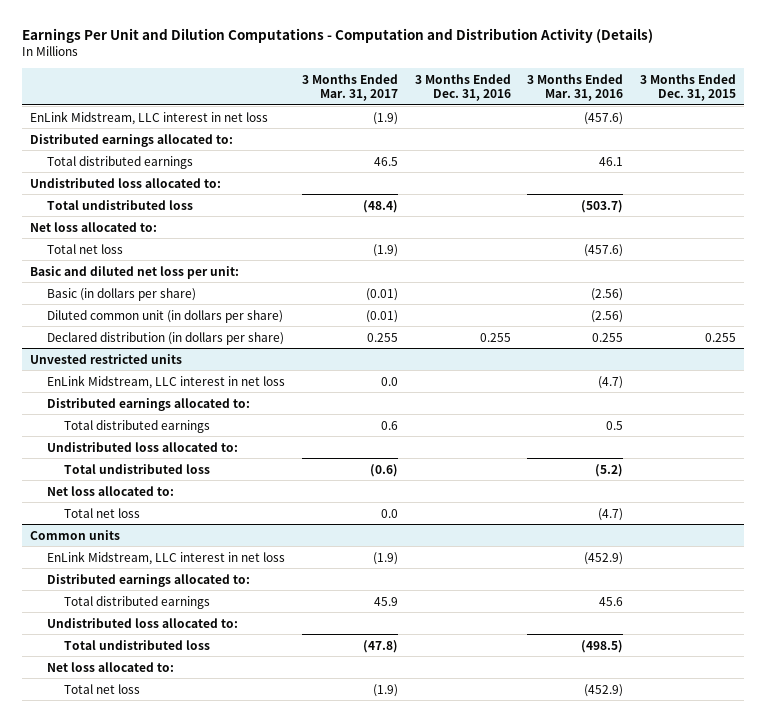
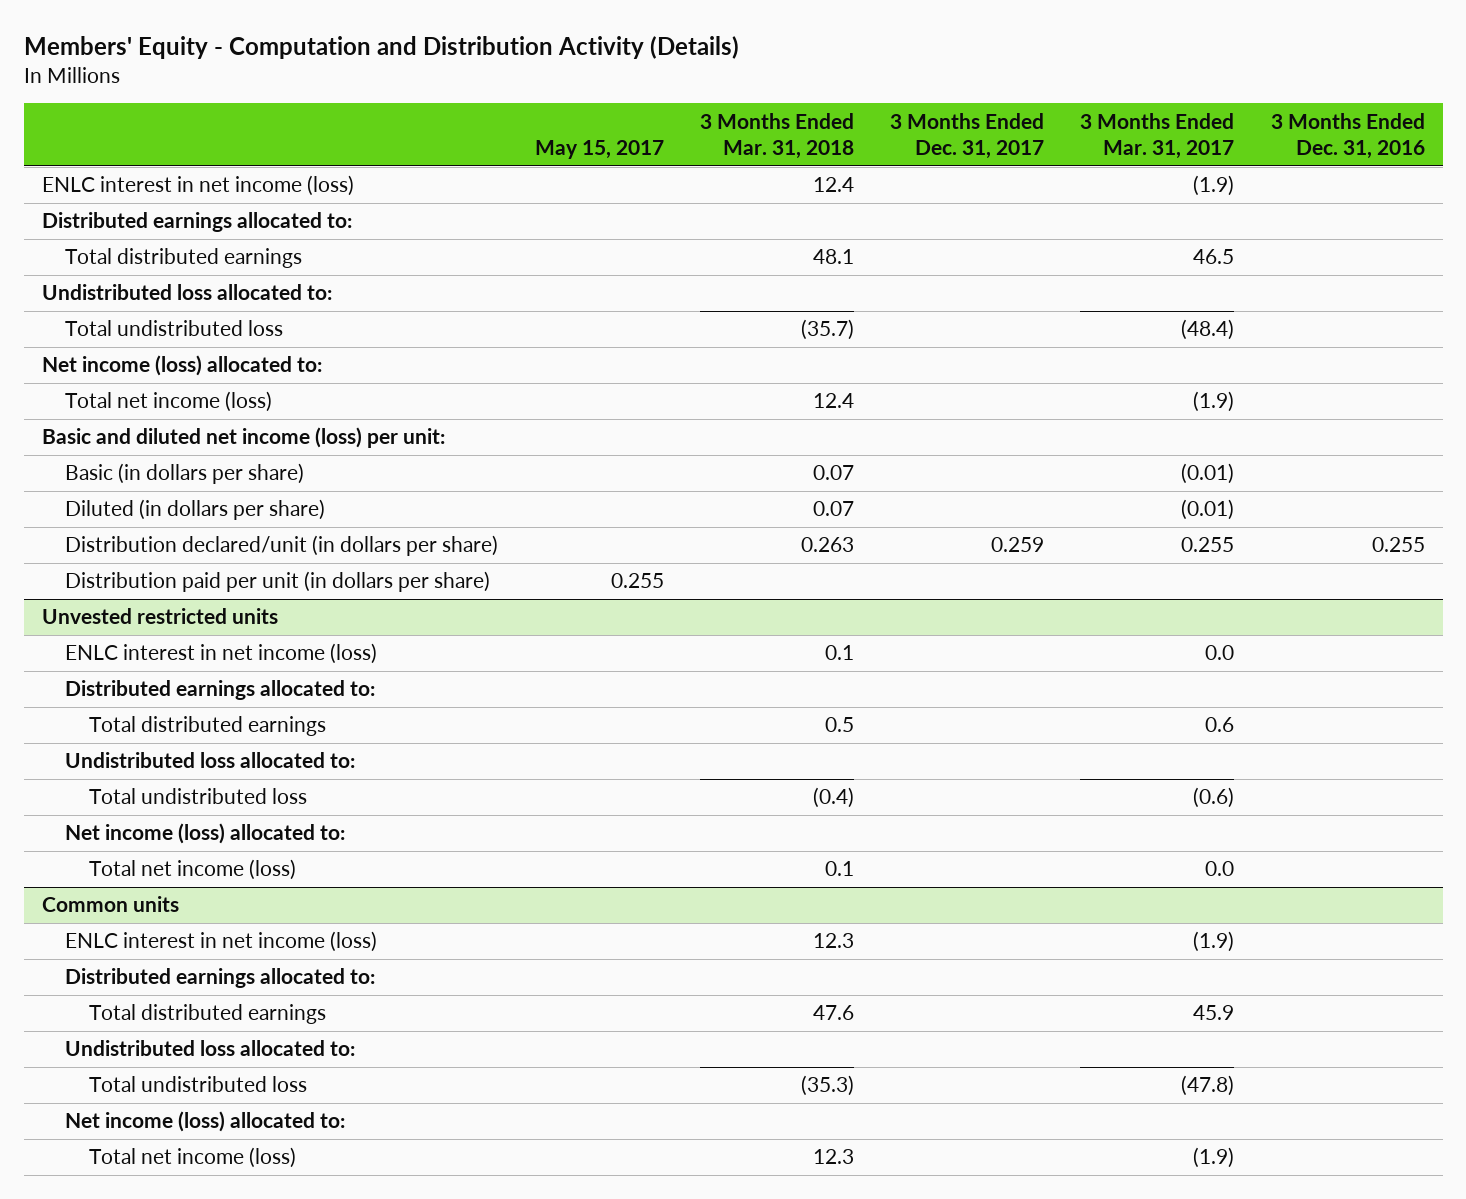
[22,28,654,44] Earnings Per Unit and Dilution Computations - Computation and Distribution Activity (Details) -> [23,36,739,60] Members' Equity - Computation and Distribution Activity (Details)
[527,73,624,101] 3 Months Ended Mar. 31, 2016 -> none
[639,73,736,101] 3 Months Ended Dec. 31, 2015 -> none
none -> [534,139,664,159] May 15, 2017
none -> [699,112,854,159] 3 Months Ended Mar. 31, 2018
none -> [890,112,1045,159] 3 Months Ended Dec. 31, 2017
[30,110,269,125] EnLink Midstream, LLC interest in net loss -> [41,175,354,197] ENLC interest in net income (loss)
[30,221,158,232] Net loss allocated to: -> [41,355,322,377] Net income (loss) allocated to:
[47,243,124,254] Total net loss -> [65,391,273,413] Total net income (loss)
[30,265,240,279] Basic and diluted net loss per unit: -> [41,427,445,449] Basic and diluted net income (loss) per unit:
[47,309,284,323] Diluted common unit (in dollars per share) -> [65,499,326,521] Diluted (in dollars per share)
[47,331,285,345] Declared distribution (in dollars per share) -> [65,535,499,557] Distribution declared/unit (in dollars per share)
none -> [65,571,491,593] Distribution paid per unit (in dollars per share)
[47,374,286,389] EnLink Midstream, LLC interest in net loss -> [65,643,378,665] ENLC interest in net income (loss)
[47,485,175,496] Net loss allocated to: -> [65,823,346,845] Net income (loss) allocated to:
[63,507,140,518] Total net loss -> [88,859,296,881] Total net income (loss)
[47,550,286,565] EnLink Midstream, LLC interest in net loss -> [65,931,378,953] ENLC interest in net income (loss)
[47,661,175,672] Net loss allocated to: -> [65,1111,346,1133] Net income (loss) allocated to:
[63,683,140,694] Total net loss -> [88,1147,296,1169] Total net income (loss)

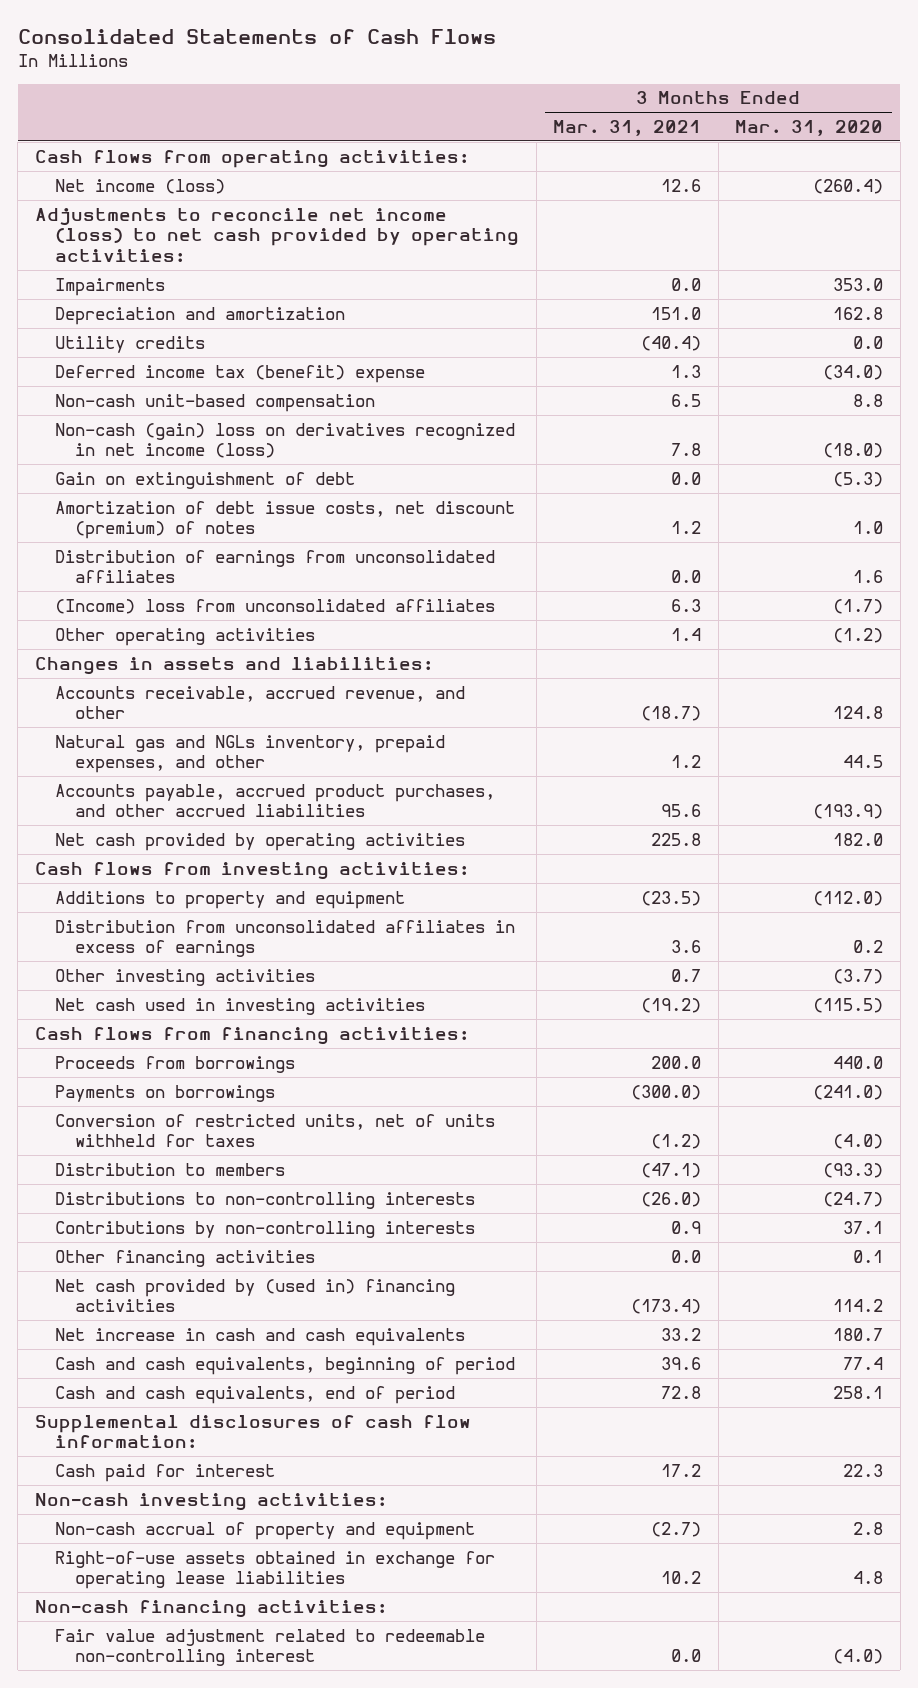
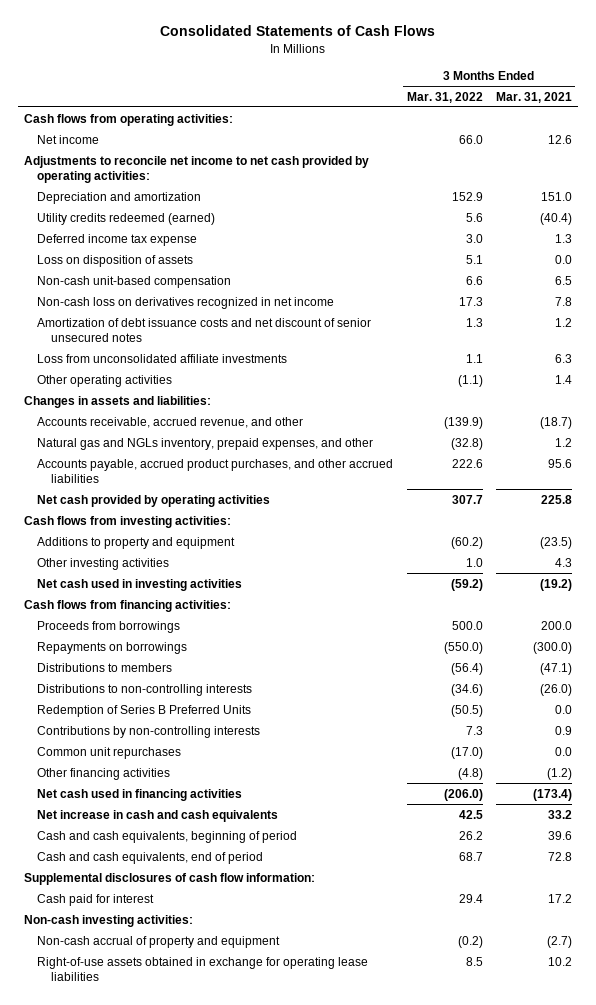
[735,120,884,137] Mar. 31, 2020 -> none
none -> [406,91,483,103] Mar. 31, 2022
[55,277,166,296] Impairments -> none
[55,178,226,194] Net income (loss) -> [37,134,100,144] Net income
[34,207,520,262] Adjustments to reconcile net income (loss) to net cash provided by operating activities: -> [24,155,370,183] Adjustments to reconcile net income to net cash provided by operating activities:
[55,335,206,353] Utility credits -> [37,212,216,225] Utility credits redeemed (earned)
[55,364,426,383] Deferred income tax (benefit) expense -> [37,233,198,246] Deferred income tax expense
none -> [37,254,194,267] Loss on disposition of assets
[55,471,356,489] Gain on extinguishment of debt -> none
[55,549,496,584] Distribution of earnings from unconsolidated affiliates -> none
[55,422,516,459] Non-cash (gain) loss on derivatives recognized in net income (loss) -> [37,296,335,309] Non-cash loss on derivatives recognized in net income
[55,500,516,540] Amortization of debt issue costs, net discount (premium) of notes -> [37,317,372,342] Amortization of debt issuance costs and net discount of senior unsecured notes
[55,598,496,614] (Income) loss from unconsolidated affiliates -> [37,353,288,363] Loss from unconsolidated affiliate investments
[55,919,516,958] Distribution from unconsolidated affiliates in excess of earnings -> none
[671,968,702,982] 0.7 -> [554,557,572,567] 4.3
[55,1113,496,1148] Conversion of restricted units, net of units withheld for taxes -> none
[55,1084,276,1102] Payments on borrowings -> [37,641,188,654] Repayments on borrowings
[55,1162,286,1176] Distribution to members -> [37,662,173,672] Distributions to members
none -> [37,704,252,717] Redemption of Series B Preferred Units
none -> [37,746,182,759] Common unit repurchases
[671,1249,702,1263] 0.0 -> [546,767,572,780] (1.2)
[55,1278,456,1313] Net cash provided by (used in) financing activities -> [37,788,243,801] Net cash used in financing activities
[34,1599,387,1618] Non-cash financing activities: -> none
[55,1628,486,1667] Fair value adjustment related to redeemable non-controlling interest -> none

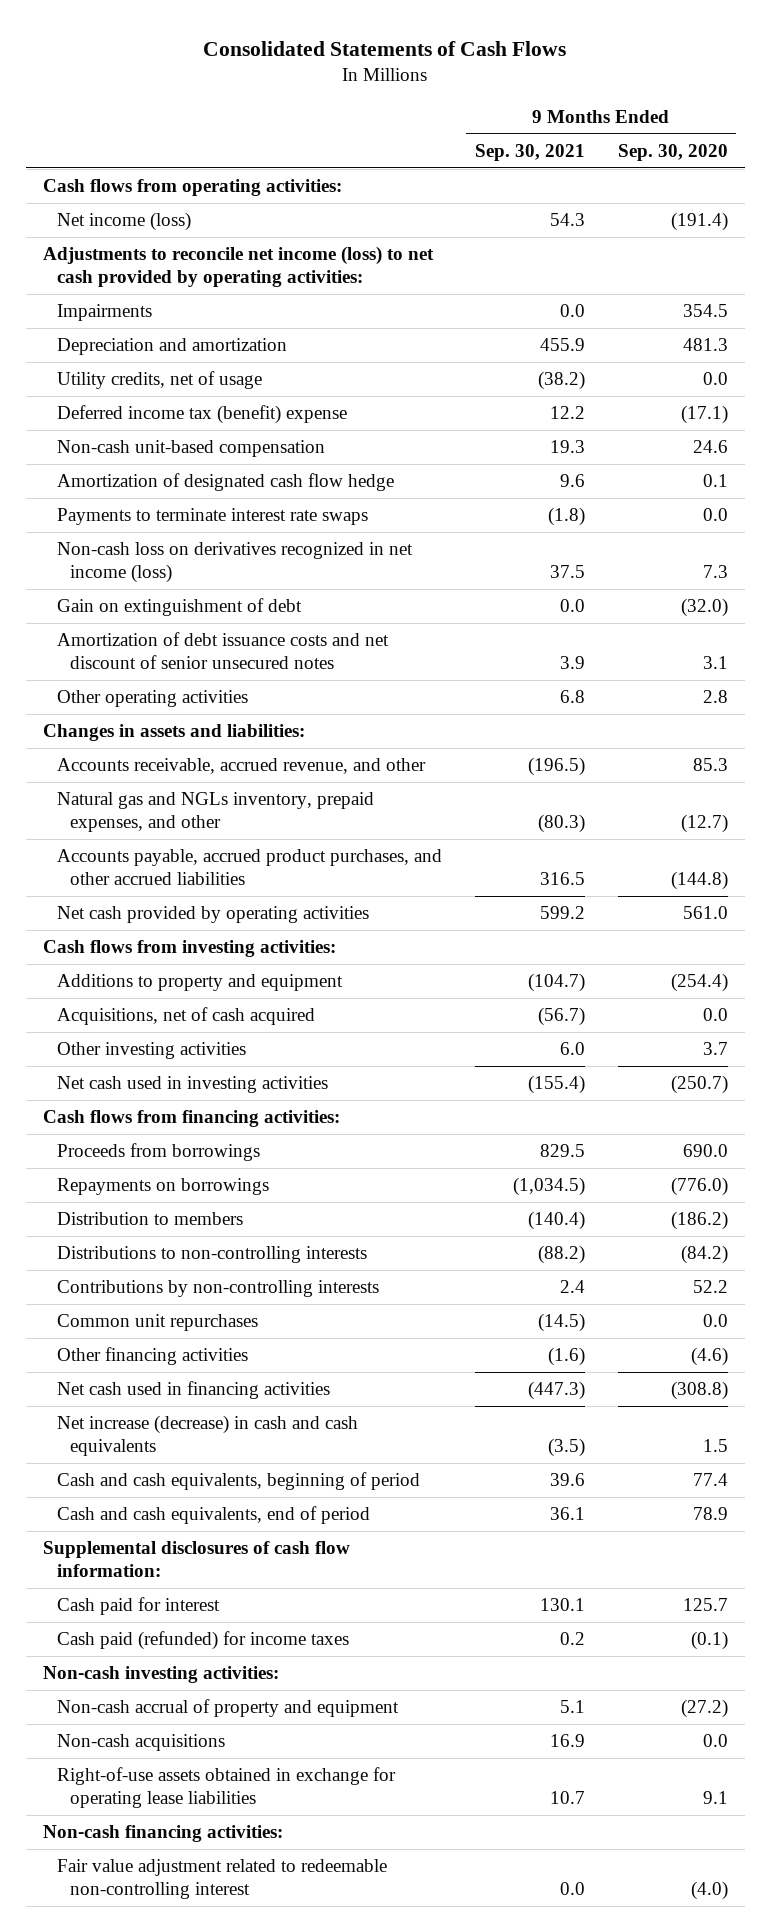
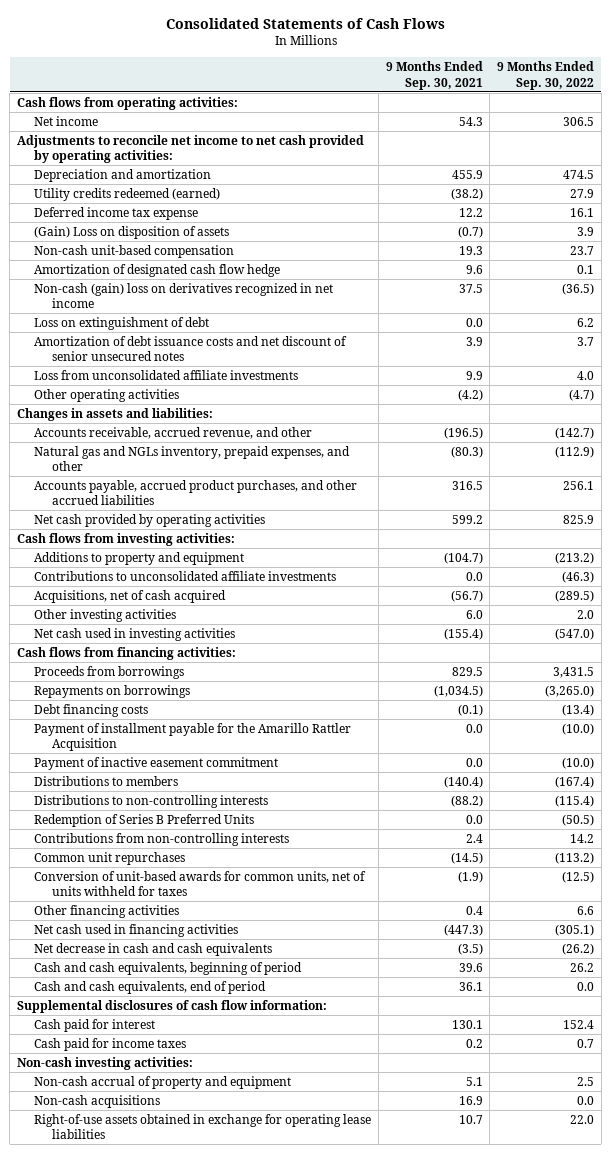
[617,143,728,161] Sep. 30, 2020 -> none
none -> [496,61,594,90] 9 Months Ended Sep. 30, 2022
[56,304,152,322] Impairments -> none
[56,212,191,232] Net income (loss) -> [34,115,99,126] Net income
[42,246,434,288] Adjustments to reconcile net income (loss) to net cash provided by operating activities: -> [17,134,365,164] Adjustments to reconcile net income to net cash provided by operating activities:
[56,371,262,390] Utility credits, net of usage -> [34,187,221,201] Utility credits redeemed (earned)
[56,405,347,425] Deferred income tax (benefit) expense -> [34,206,199,220] Deferred income tax expense
none -> [34,225,230,239] (Gain) Loss on disposition of assets
[56,508,368,526] Payments to terminate interest rate swaps -> none
[56,542,413,584] Non-cash loss on derivatives recognized in net income (loss) -> [34,282,334,309] Non-cash (gain) loss on derivatives recognized in net income
[56,598,302,617] Gain on extinguishment of debt -> [34,316,210,330] Loss on extinguishment of debt
none -> [34,369,299,380] Loss from unconsolidated affiliate investments
[559,690,585,704] 6.8 -> [457,388,483,401] (4.2)
none -> [34,570,337,581] Contributions to unconsolidated affiliate investments
none -> [34,703,149,717] Debt financing costs
none -> [34,722,352,752] Payment of installment payable for the Amarillo Rattler Acquisition
none -> [34,756,279,770] Payment of inactive easement commitment
[56,1212,243,1226] Distribution to members -> [34,775,179,786] Distributions to members
none -> [34,813,255,827] Redemption of Series B Preferred Units
[56,1280,379,1298] Contributions by non-controlling interests -> [34,832,290,846] Contributions from non-controlling interests
none -> [34,870,367,897] Conversion of unit-based awards for common units, net of units withheld for taxes
[547,1347,585,1367] (1.6) -> [465,905,483,915] 0.4
[56,1415,358,1457] Net increase (decrease) in cash and cash equivalents -> [34,942,273,956] Net decrease in cash and cash equivalents
[56,1631,349,1651] Cash paid (refunded) for income taxes -> [34,1037,187,1051] Cash paid for income taxes
[42,1825,283,1843] Non-cash financing activities: -> none
[56,1859,387,1900] Fair value adjustment related to redeemable non-controlling interest -> none

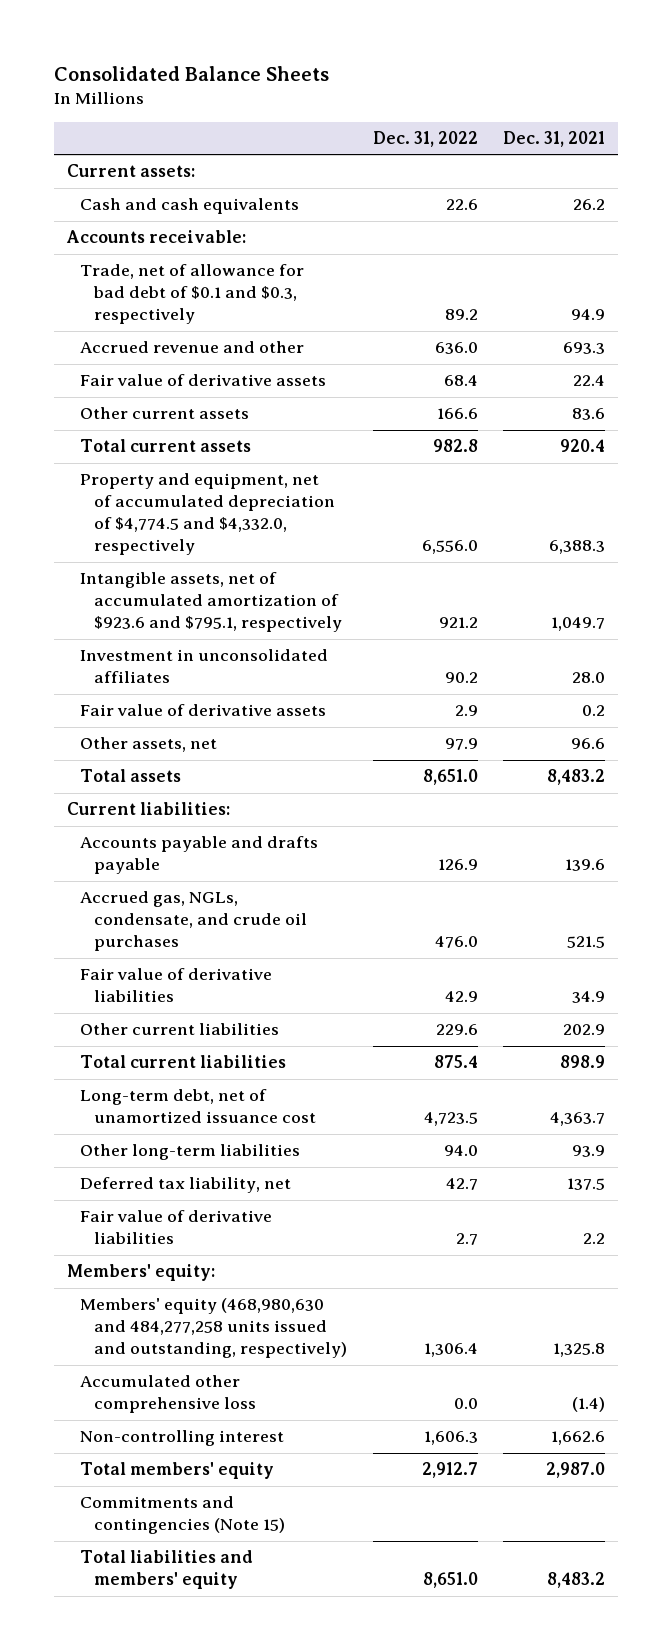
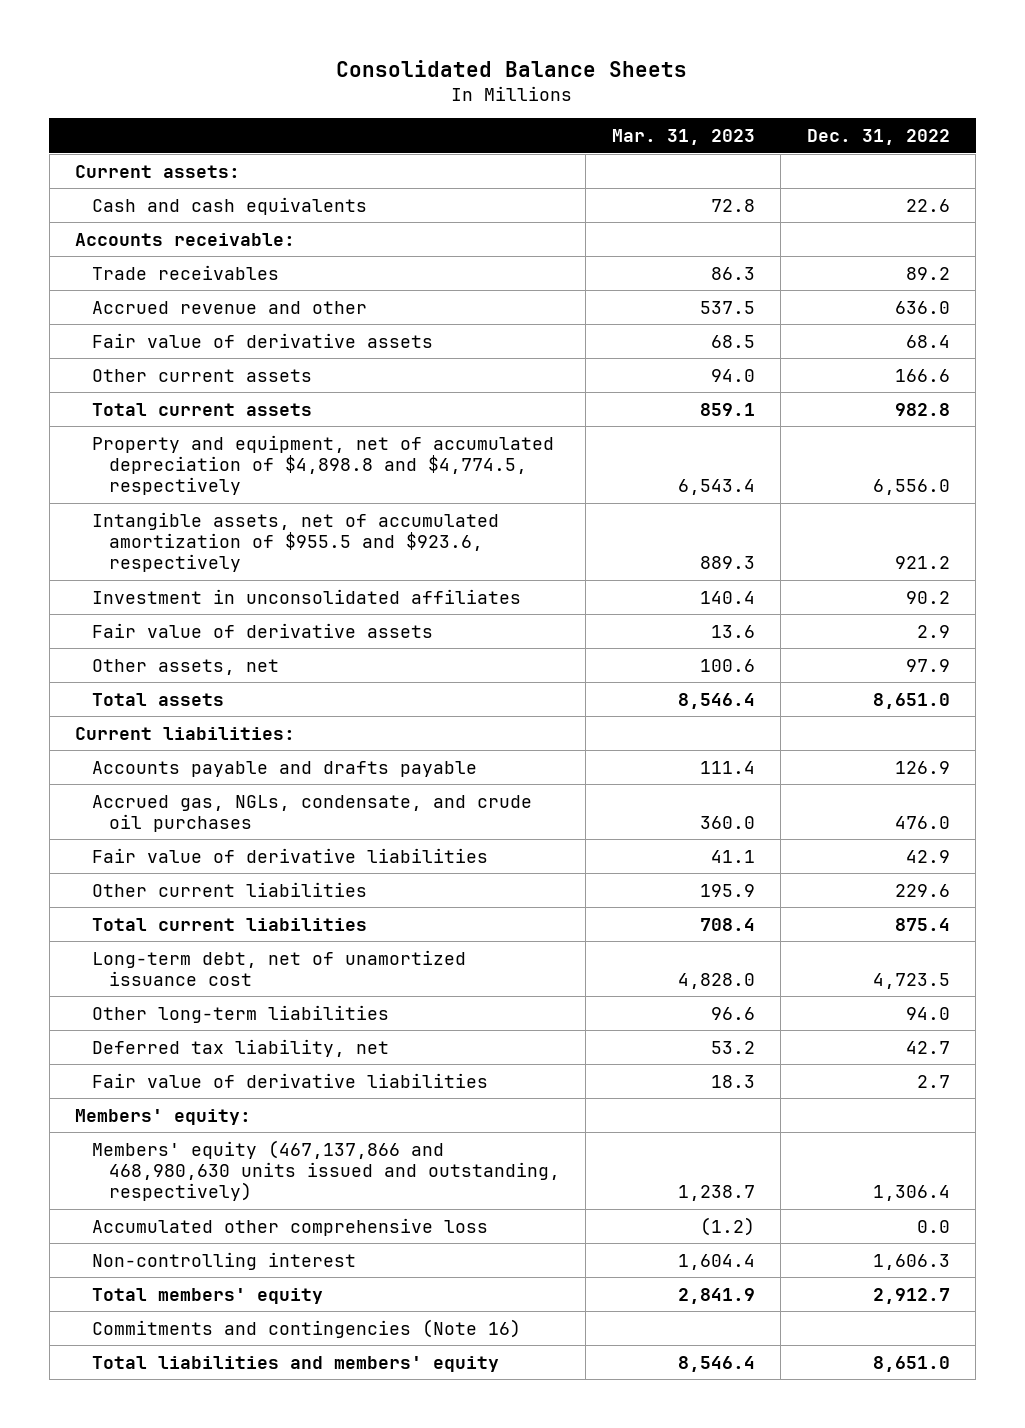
[503,131,606,148] Dec. 31, 2021 -> none
none -> [611,128,755,145] Mar. 31, 2023
[80,264,305,325] Trade, net of allowance for bad debt of $0.1 and $0.3, respectively -> [91,264,279,280] Trade receivables
[80,473,335,556] Property and equipment, net of accumulated depreciation of $4,774.5 and $4,332.0, respectively -> [91,434,554,495] Property and equipment, net of accumulated depreciation of $4,898.8 and $4,774.5, respectively
[80,572,342,633] Intangible assets, net of accumulated amortization of $923.6 and $795.1, respectively -> [91,511,499,572] Intangible assets, net of accumulated amortization of $955.5 and $923.6, respectively
[80,1298,347,1359] Members' equity (468,980,630 and 484,277,258 units issued and outstanding, respectively) -> [91,1139,560,1201] Members' equity (467,137,866 and 468,980,630 units issued and outstanding, respectively)
[80,1496,285,1535] Commitments and contingencies (Note 15) -> [91,1318,521,1338] Commitments and contingencies (Note 16)

